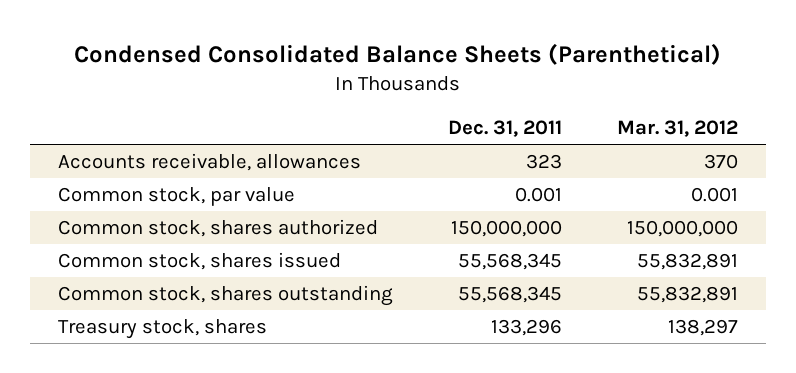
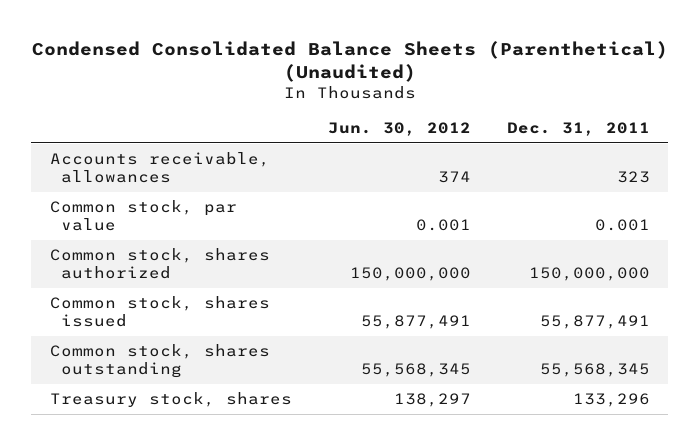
[73,43,721,66] Condensed Consolidated Balance Sheets (Parenthetical) -> [31,40,668,82] Condensed Consolidated Balance Sheets (Parenthetical) (Unaudited)
[617,119,739,137] Mar. 31, 2012 -> none
none -> [327,121,471,136] Jun. 30, 2012
[457,253,562,271] 55,568,345 -> [540,315,651,330] 55,877,491

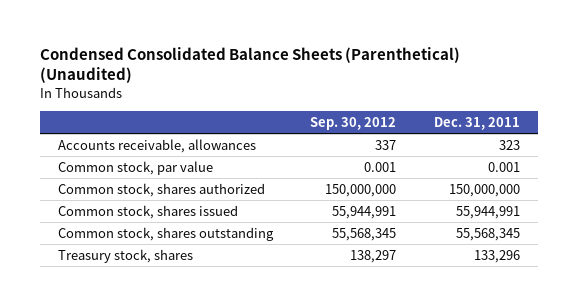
[327,121,471,136] Jun. 30, 2012 -> none
none -> [310,116,397,130] Sep. 30, 2012
[540,315,651,330] 55,877,491 -> [455,205,520,219] 55,944,991

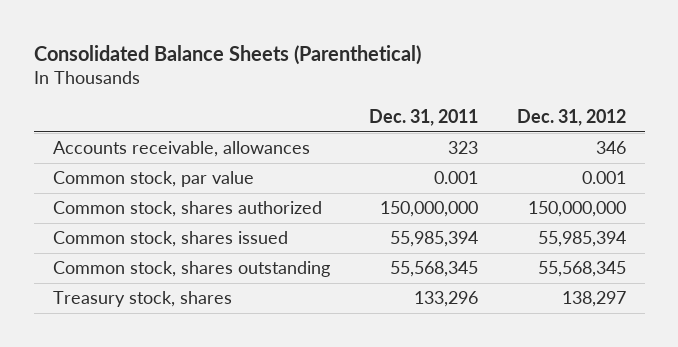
[39,46,460,84] Condensed Consolidated Balance Sheets (Parenthetical) (Unaudited) -> [33,44,421,65] Consolidated Balance Sheets (Parenthetical)
[310,116,397,130] Sep. 30, 2012 -> none
none -> [516,108,626,126] Dec. 31, 2012
[455,205,520,219] 55,944,991 -> [389,231,478,248] 55,985,394

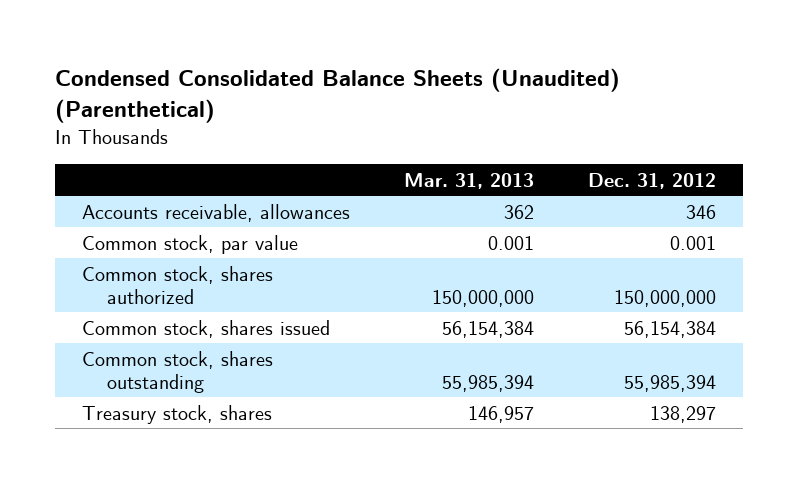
[33,44,421,65] Consolidated Balance Sheets (Parenthetical) -> [55,68,621,124] Condensed Consolidated Balance Sheets (Unaudited) (Parenthetical)
[368,108,478,126] Dec. 31, 2011 -> none
none -> [404,172,535,189] Mar. 31, 2013
[537,231,626,248] 55,985,394 -> [623,320,716,338] 56,154,384
[537,261,626,278] 55,568,345 -> [623,374,716,392] 55,985,394

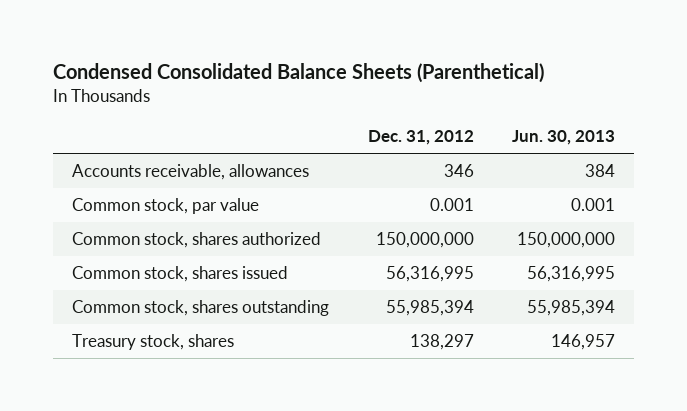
[55,68,621,124] Condensed Consolidated Balance Sheets (Unaudited) (Parenthetical) -> [52,63,544,84] Condensed Consolidated Balance Sheets (Parenthetical)
[404,172,535,189] Mar. 31, 2013 -> none
none -> [512,130,616,146] Jun. 30, 2013
[623,320,716,338] 56,154,384 -> [385,266,474,283] 56,316,995

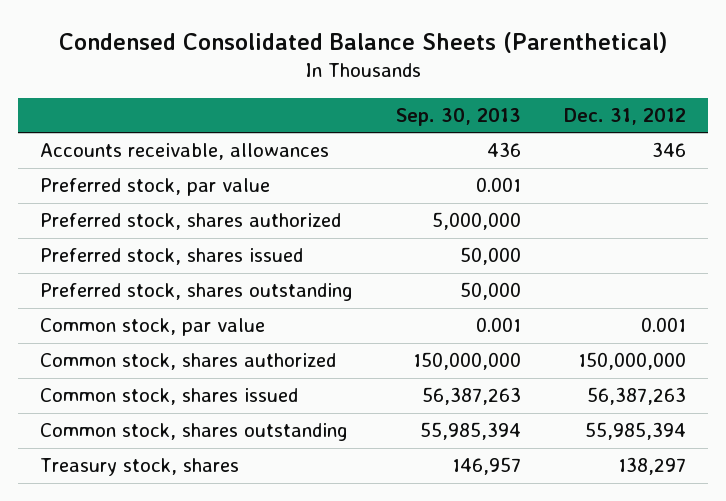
[512,130,616,146] Jun. 30, 2013 -> none
none -> [395,107,521,126] Sep. 30, 2013
none -> [39,178,270,197] Preferred stock, par value
none -> [39,213,341,231] Preferred stock, shares authorized
none -> [39,248,303,266] Preferred stock, shares issued
none -> [39,283,353,302] Preferred stock, shares outstanding
[385,266,474,283] 56,316,995 -> [587,387,687,406] 56,387,263

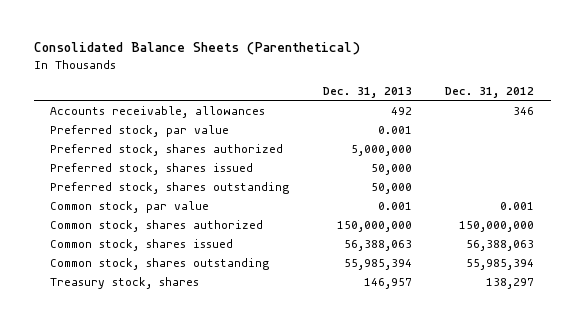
[58,31,667,53] Condensed Consolidated Balance Sheets (Parenthetical) -> [33,42,360,56] Consolidated Balance Sheets (Parenthetical)
[395,107,521,126] Sep. 30, 2013 -> none
none -> [322,86,412,98] Dec. 31, 2013
[587,387,687,406] 56,387,263 -> [466,239,535,251] 56,388,063

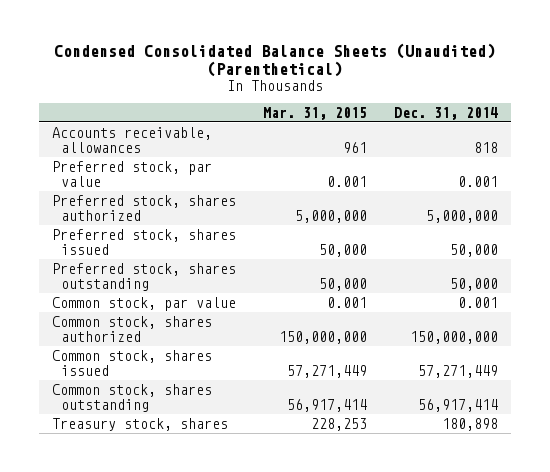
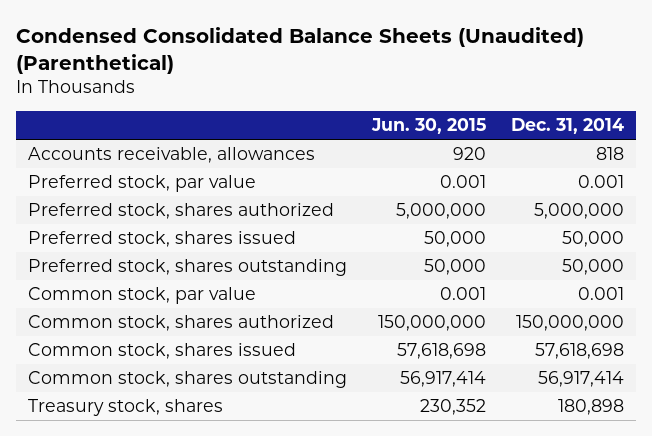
[262,106,367,120] Mar. 31, 2015 -> none
none -> [371,117,487,134] Jun. 30, 2015
[417,365,498,379] 57,271,449 -> [534,343,624,360] 57,618,698

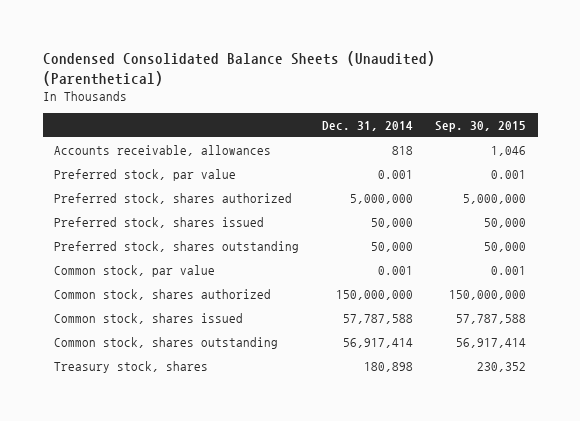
[371,117,487,134] Jun. 30, 2015 -> none
none -> [435,120,527,132] Sep. 30, 2015
[534,343,624,360] 57,618,698 -> [342,314,413,325] 57,787,588

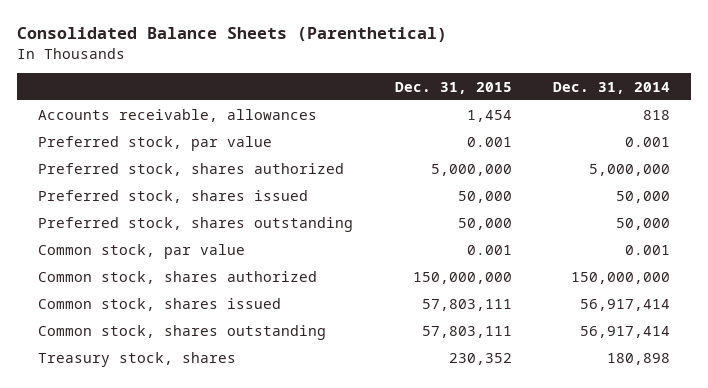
[42,50,435,86] Condensed Consolidated Balance Sheets (Unaudited) (Parenthetical) -> [17,27,448,43] Consolidated Balance Sheets (Parenthetical)
[435,120,527,132] Sep. 30, 2015 -> none
none -> [394,81,512,94] Dec. 31, 2015
[342,314,413,325] 57,787,588 -> [580,298,671,311] 56,917,414

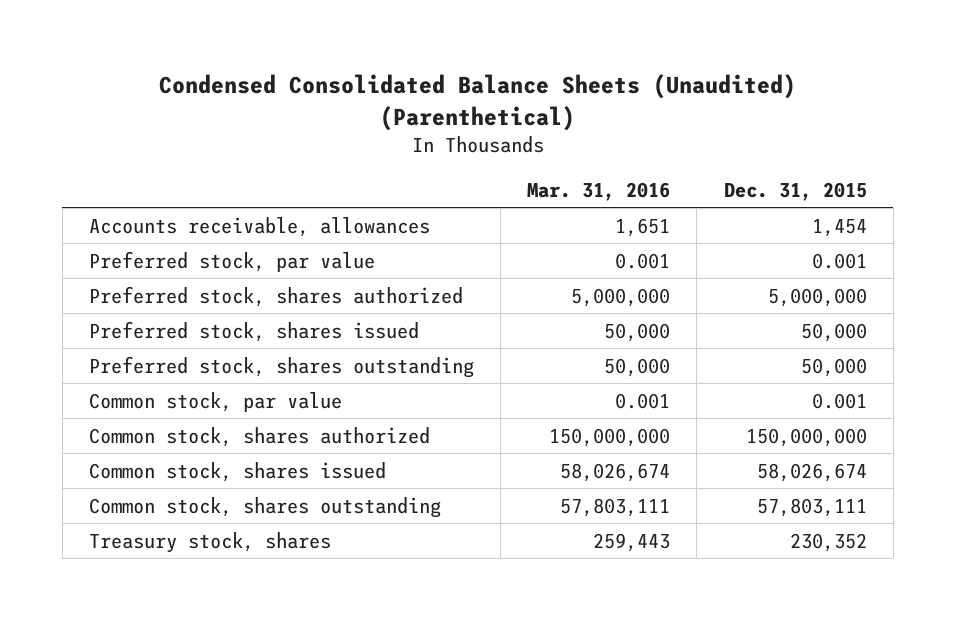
[17,27,448,43] Consolidated Balance Sheets (Parenthetical) -> [158,74,796,131] Condensed Consolidated Balance Sheets (Unaudited) (Parenthetical)
[553,81,671,94] Dec. 31, 2014 -> none
none -> [527,181,671,201] Mar. 31, 2016
[421,298,512,311] 57,803,111 -> [756,462,867,482] 58,026,674

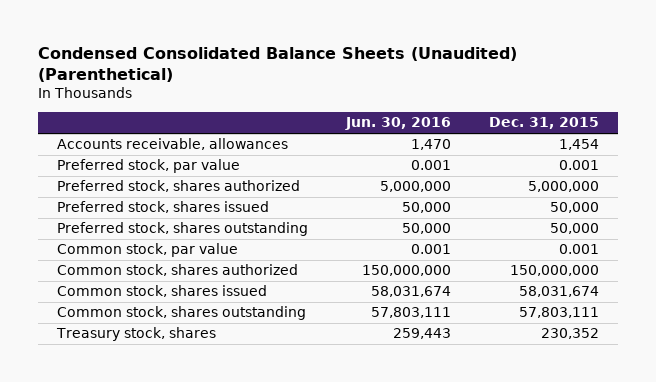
[527,181,671,201] Mar. 31, 2016 -> none
none -> [345,117,452,131] Jun. 30, 2016
[756,462,867,482] 58,026,674 -> [519,286,600,298] 58,031,674

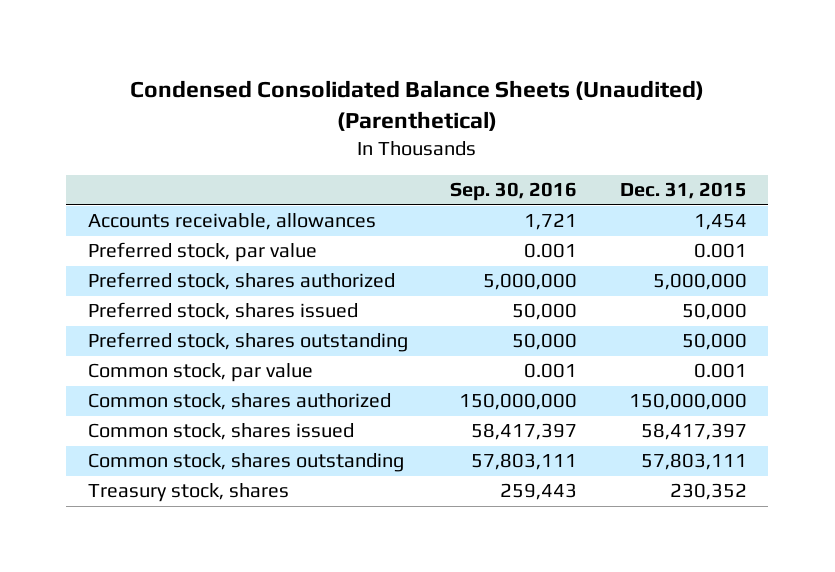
[345,117,452,131] Jun. 30, 2016 -> none
none -> [450,182,578,202] Sep. 30, 2016
[519,286,600,298] 58,031,674 -> [640,423,747,441] 58,417,397

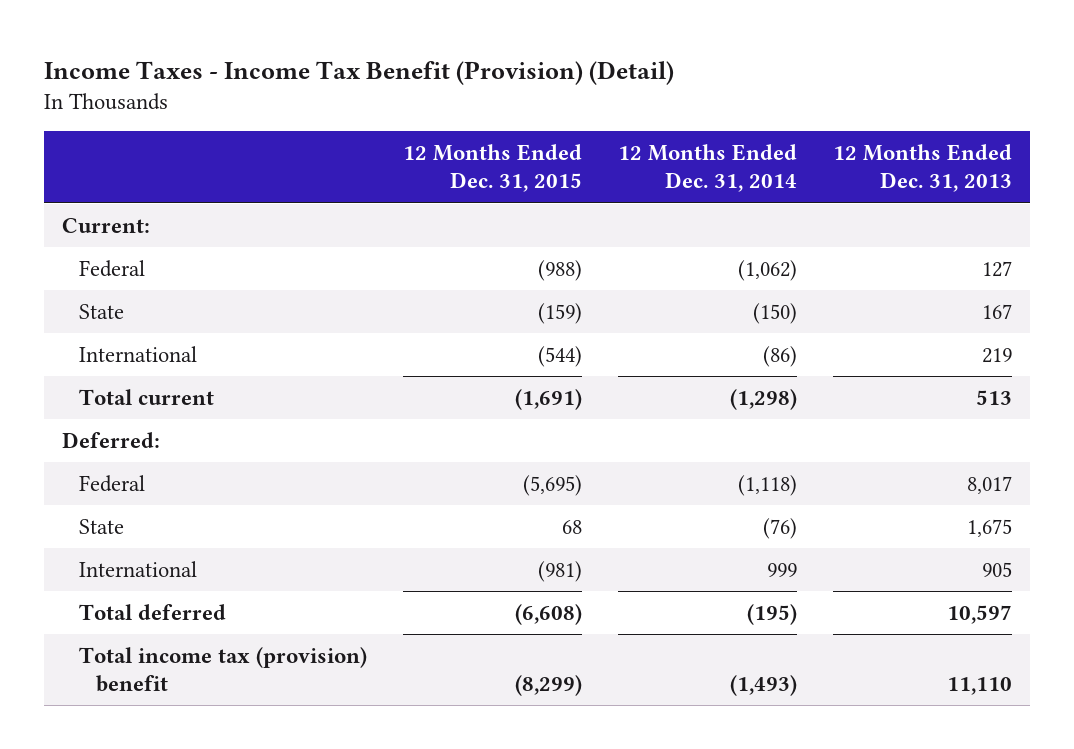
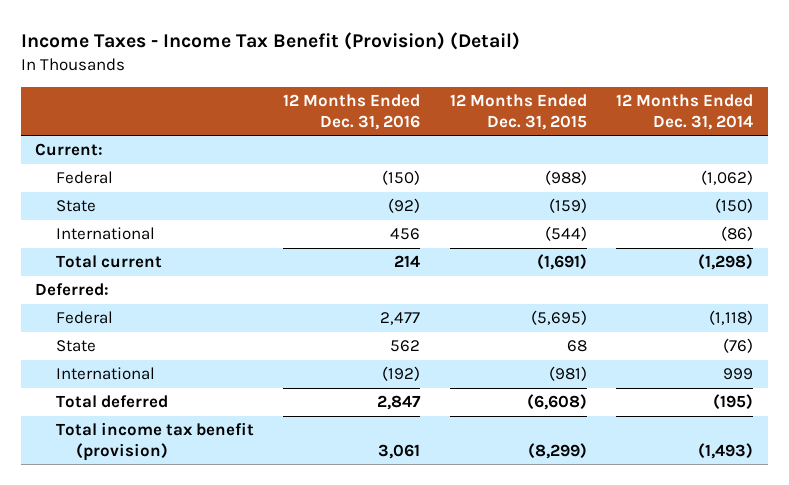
[832,144,1012,193] 12 Months Ended Dec. 31, 2013 -> none
none -> [283,94,421,130] 12 Months Ended Dec. 31, 2016
[79,646,368,693] Total income tax (provision) benefit -> [55,422,254,461] Total income tax benefit (provision)

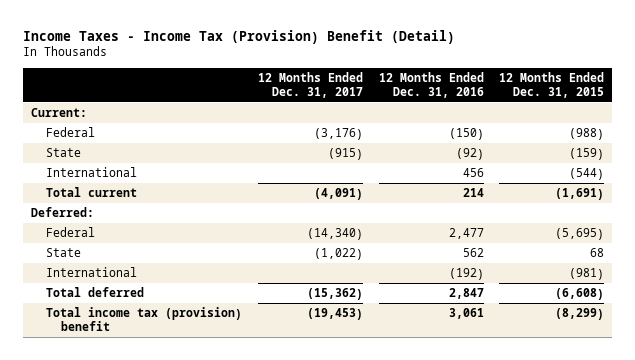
[20,32,520,51] Income Taxes - Income Tax Benefit (Provision) (Detail) -> [22,29,455,44] Income Taxes - Income Tax (Provision) Benefit (Detail)
[616,94,754,130] 12 Months Ended Dec. 31, 2014 -> none
none -> [257,71,363,98] 12 Months Ended Dec. 31, 2017
[55,422,254,461] Total income tax benefit (provision) -> [46,307,243,332] Total income tax (provision) benefit

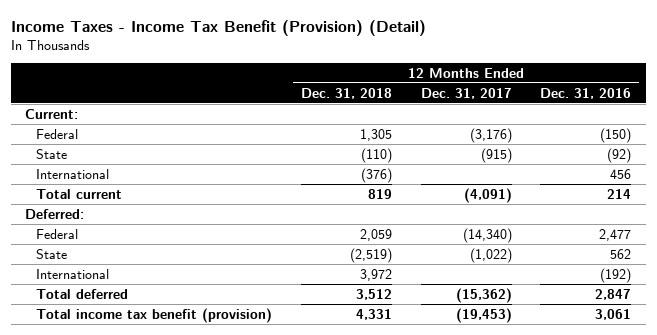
[22,29,455,44] Income Taxes - Income Tax (Provision) Benefit (Detail) -> [10,19,426,36] Income Taxes - Income Tax Benefit (Provision) (Detail)
[499,71,605,98] 12 Months Ended Dec. 31, 2015 -> none
none -> [300,87,392,99] Dec. 31, 2018
[46,307,243,332] Total income tax (provision) benefit -> [35,307,272,323] Total income tax benefit (provision)

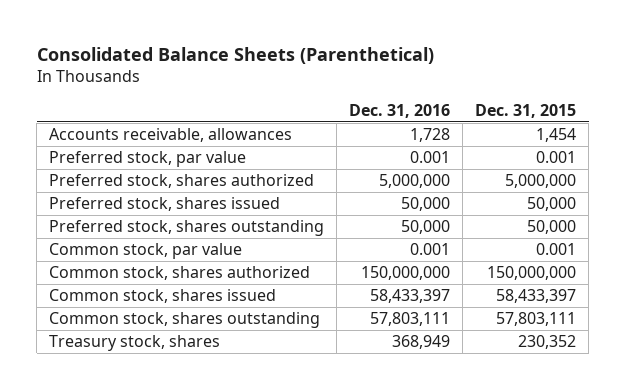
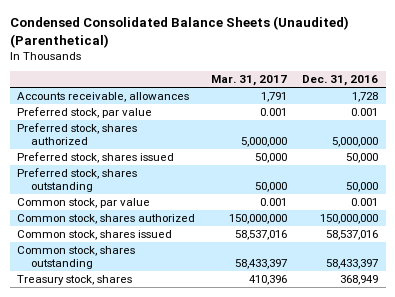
[36,47,434,65] Consolidated Balance Sheets (Parenthetical) -> [9,16,349,48] Condensed Consolidated Balance Sheets (Unaudited) (Parenthetical)
[475,103,577,118] Dec. 31, 2015 -> none
none -> [210,75,287,87] Mar. 31, 2017
[370,289,451,304] 58,433,397 -> [325,230,378,241] 58,537,016
[370,312,451,327] 57,803,111 -> [325,259,378,270] 58,433,397

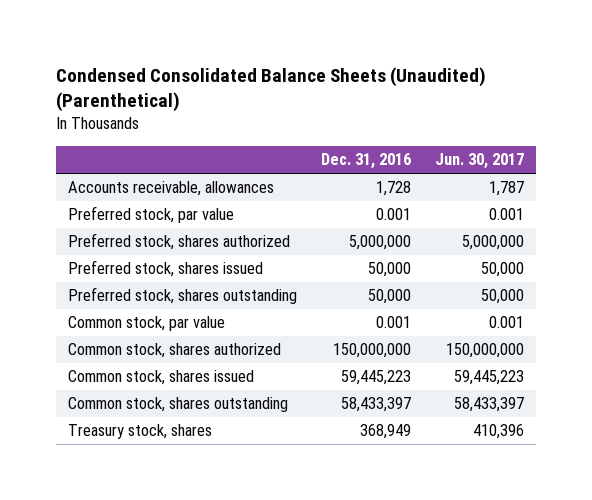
[210,75,287,87] Mar. 31, 2017 -> none
none -> [435,153,525,170] Jun. 30, 2017
[325,230,378,241] 58,537,016 -> [341,370,412,386] 59,445,223

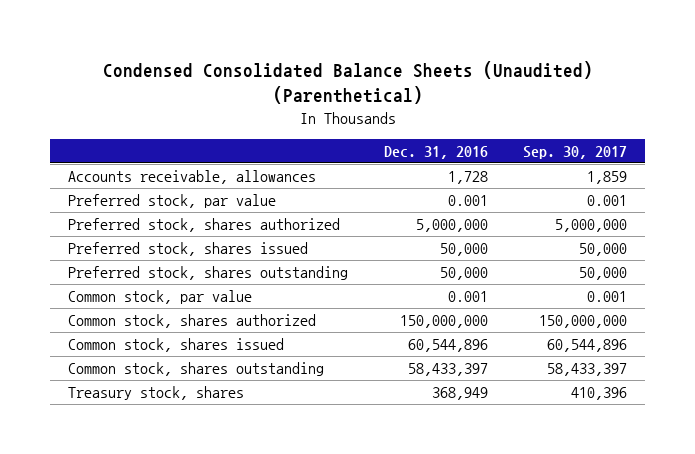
[435,153,525,170] Jun. 30, 2017 -> none
none -> [523,146,628,160] Sep. 30, 2017
[341,370,412,386] 59,445,223 -> [407,339,488,353] 60,544,896

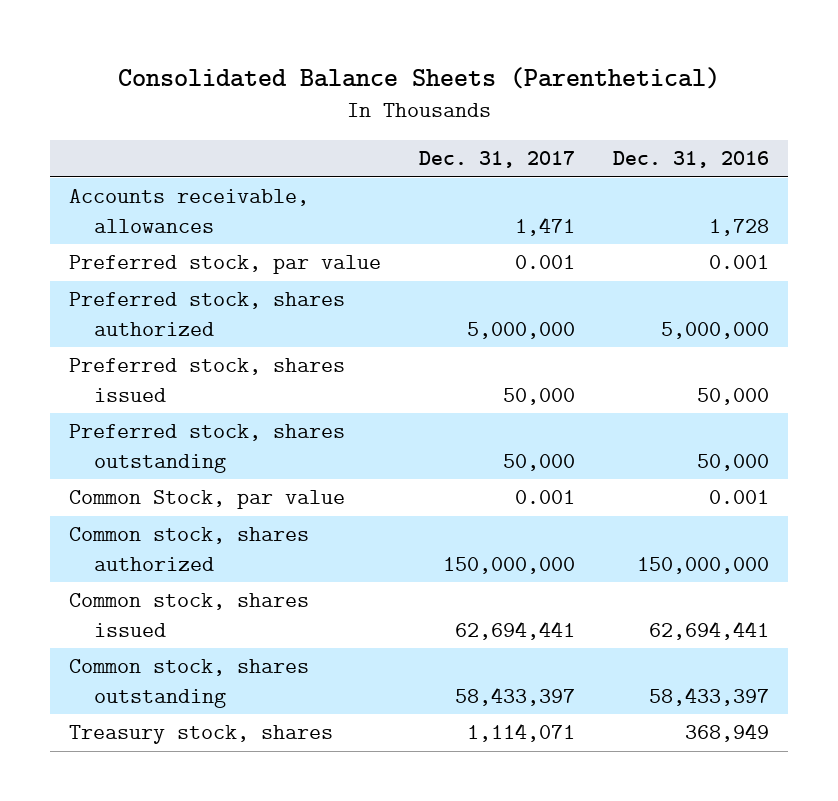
[102,60,593,104] Condensed Consolidated Balance Sheets (Unaudited) (Parenthetical) -> [117,66,720,89] Consolidated Balance Sheets (Parenthetical)
[523,146,628,160] Sep. 30, 2017 -> none
none -> [418,151,575,169] Dec. 31, 2017
[68,290,253,305] Common stock, par value -> [68,490,345,510] Common Stock, par value
[407,339,488,353] 60,544,896 -> [648,620,769,640] 62,694,441

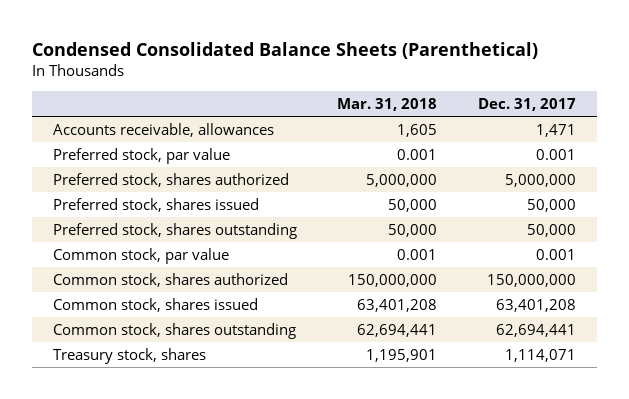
[117,66,720,89] Consolidated Balance Sheets (Parenthetical) -> [32,41,539,59] Condensed Consolidated Balance Sheets (Parenthetical)
[612,151,769,169] Dec. 31, 2016 -> none
none -> [337,98,438,112] Mar. 31, 2018
[68,490,345,510] Common Stock, par value -> [52,247,229,264] Common stock, par value
[454,620,575,640] 62,694,441 -> [496,298,577,312] 63,401,208
[454,686,575,706] 58,433,397 -> [496,323,577,337] 62,694,441

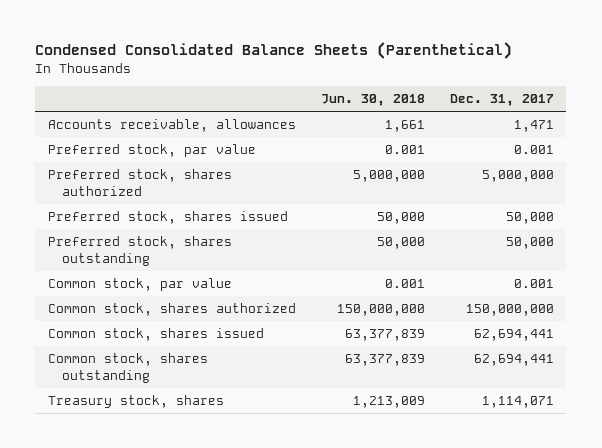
[337,98,438,112] Mar. 31, 2018 -> none
none -> [320,94,425,107] Jun. 30, 2018
[496,298,577,312] 63,401,208 -> [473,329,554,342] 62,694,441

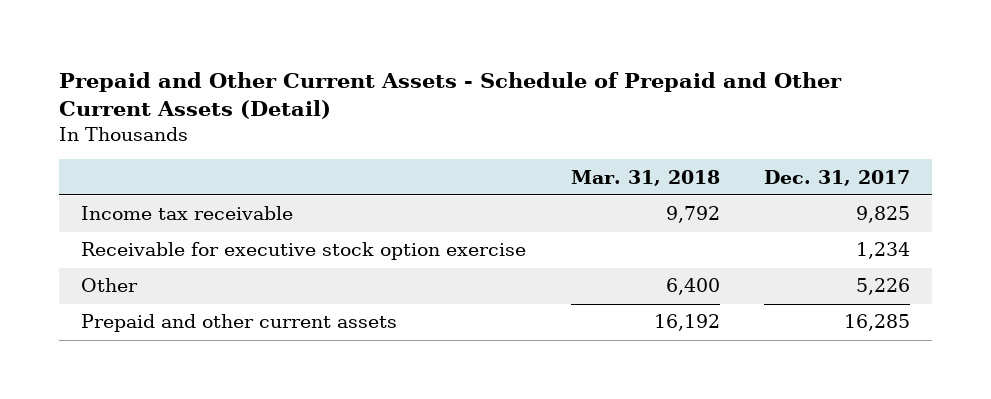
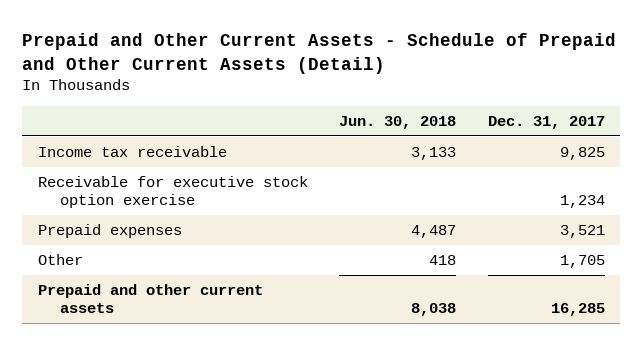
[570,169,720,186] Mar. 31, 2018 -> none
none -> [339,115,457,129] Jun. 30, 2018
none -> [38,224,183,239] Prepaid expenses
[855,278,910,296] 5,226 -> [559,255,605,269] 1,705

